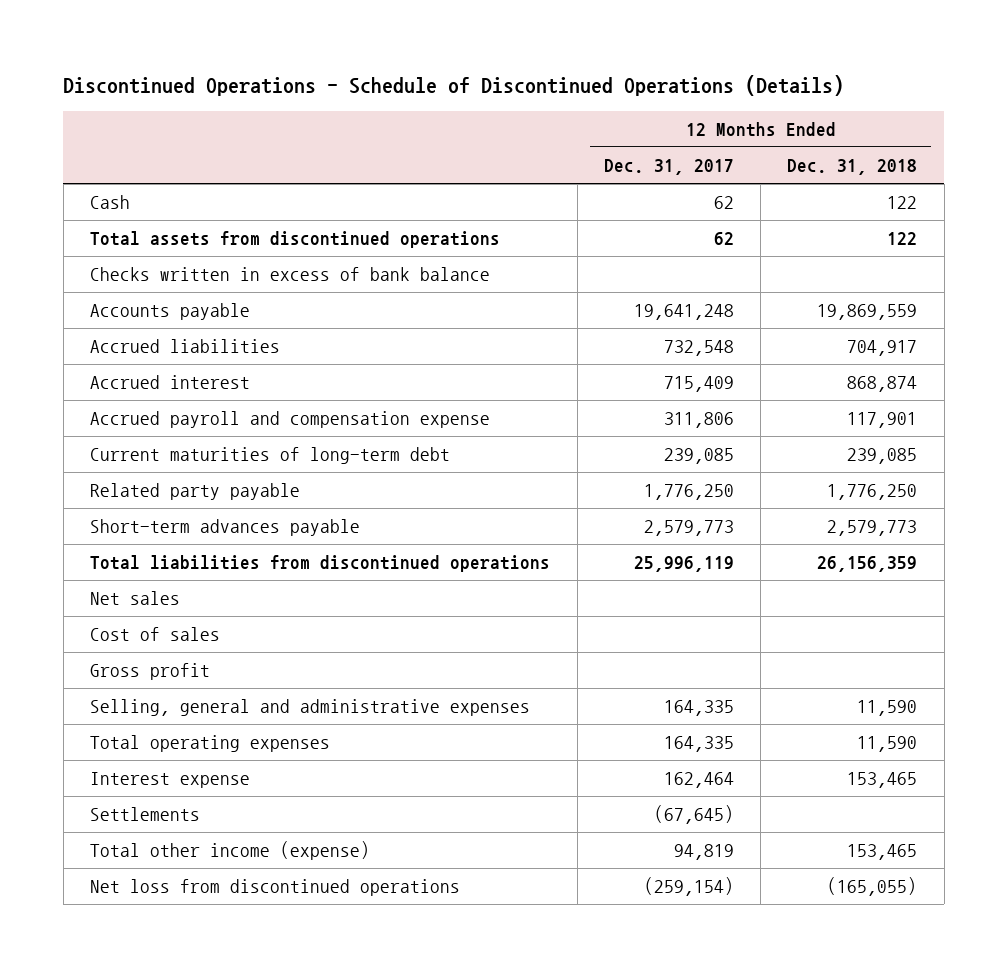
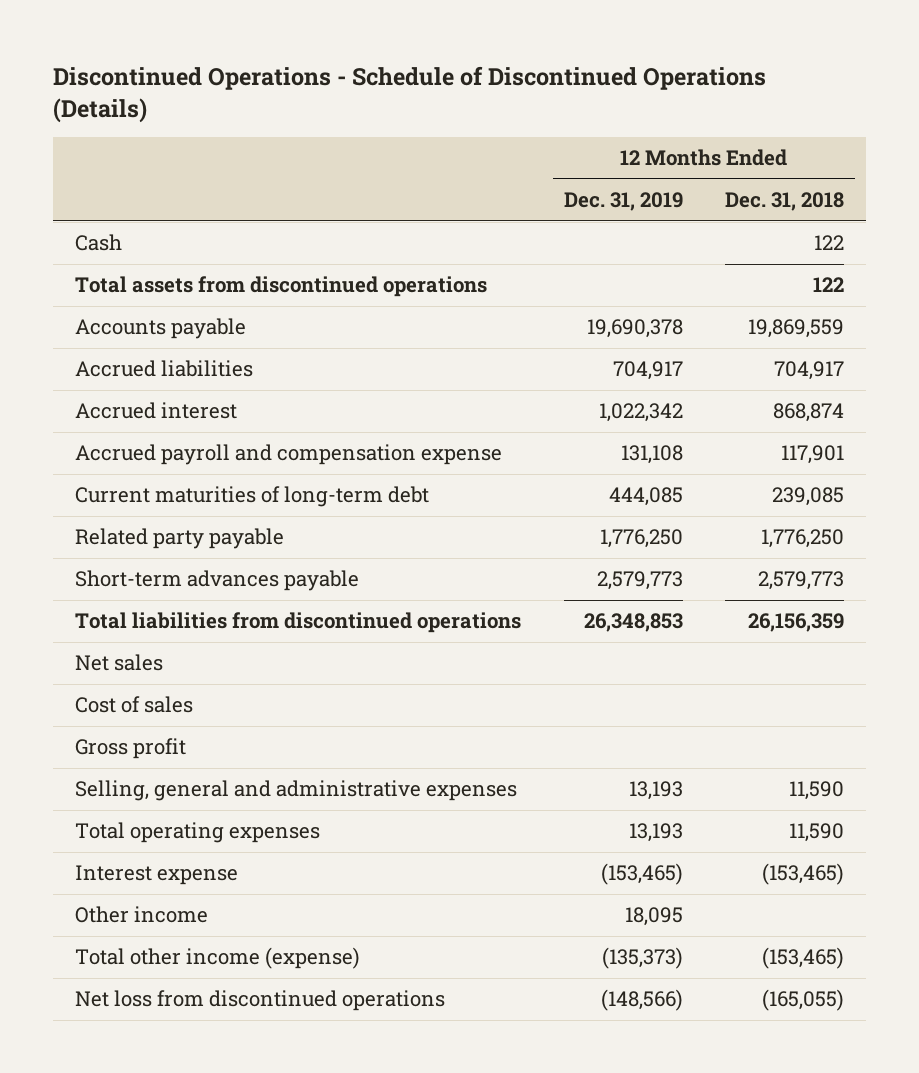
[603,159,734,176] Dec. 31, 2017 -> none
none -> [563,192,683,212] Dec. 31, 2019
[90,267,491,282] Checks written in excess of bank balance -> none
[90,807,201,822] Settlements -> none
[847,772,918,789] 153,465 -> [762,863,845,886] (153,465)
none -> [74,906,208,924] Other income
[847,844,918,861] 153,465 -> [762,947,845,970] (153,465)

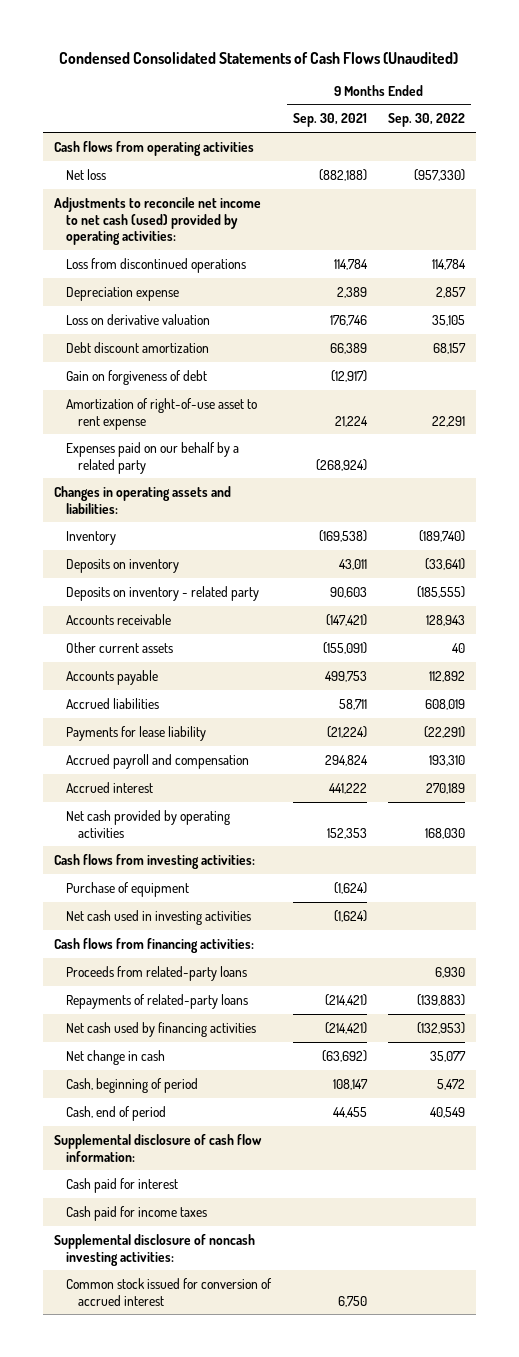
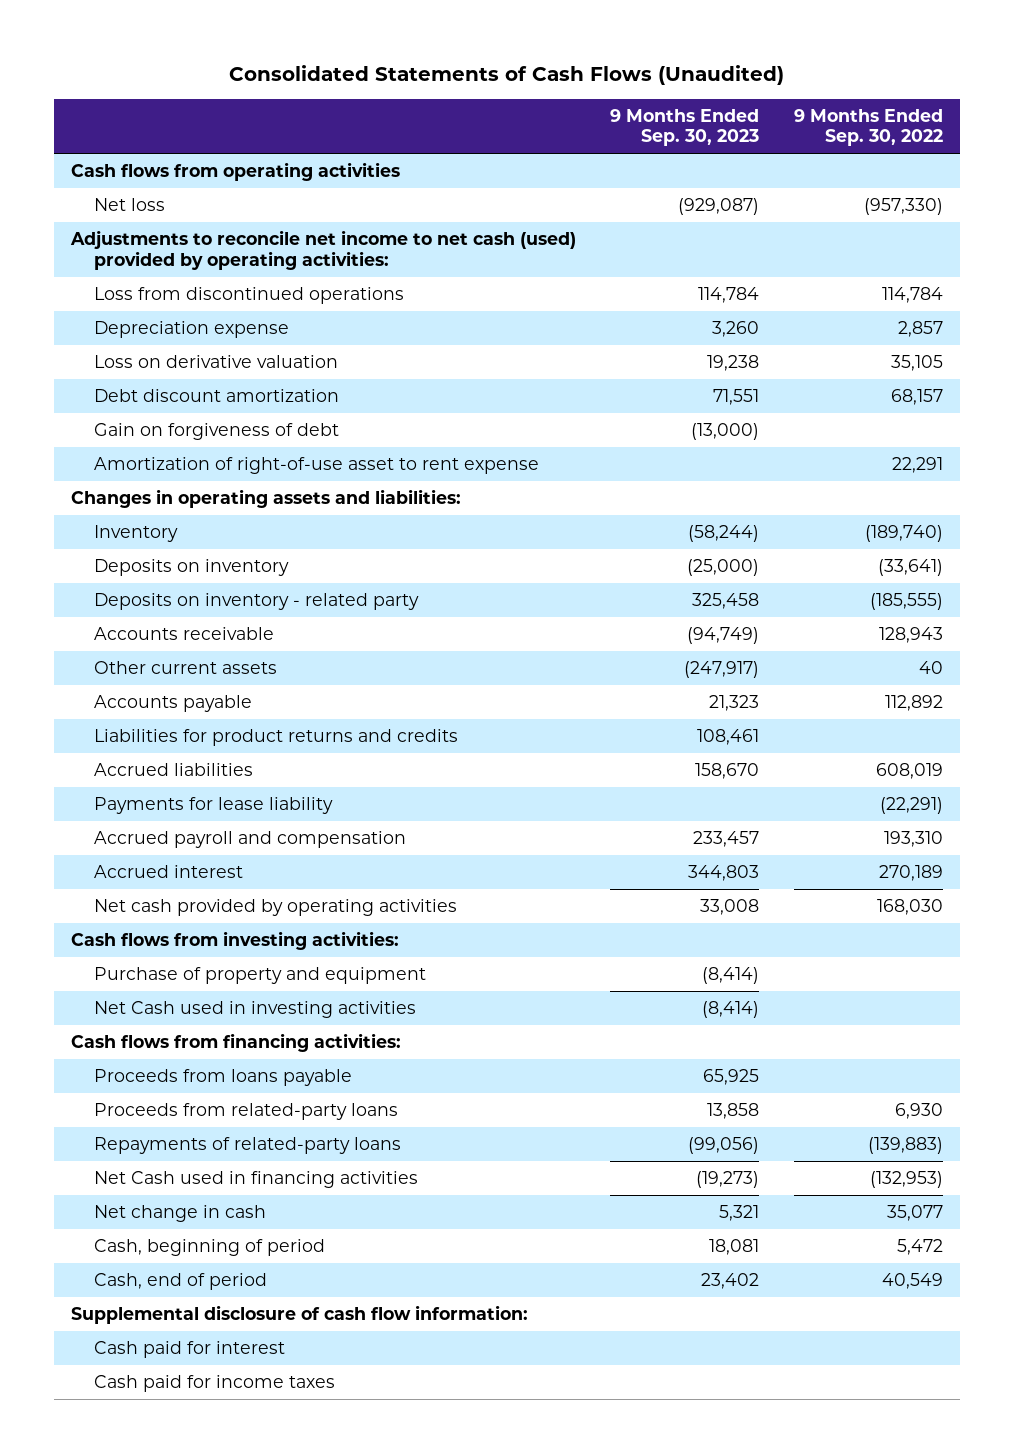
[59,51,459,64] Condensed Consolidated Statements of Cash Flows (Unaudited) -> [228,65,784,86] Consolidated Statements of Cash Flows (Unaudited)
[292,113,367,128] Sep. 30, 2021 -> none
none -> [610,108,760,147] 9 Months Ended Sep. 30, 2023
[65,441,239,474] Expenses paid on our behalf by a related party -> none
none -> [94,729,459,747] Liabilities for product returns and credits
[65,881,189,897] Purchase of equipment -> [94,967,427,985] Purchase of property and equipment
[65,909,251,925] Net cash used in investing activities -> [94,1001,417,1019] Net Cash used in investing activities
none -> [94,1069,353,1087] Proceeds from loans payable
[65,1021,256,1037] Net cash used by financing activities -> [94,1171,419,1189] Net Cash used in financing activities
[53,1233,255,1266] Supplemental disclosure of noncash investing activities: -> none
[65,1277,272,1306] Common stock issued for conversion of accrued interest -> none

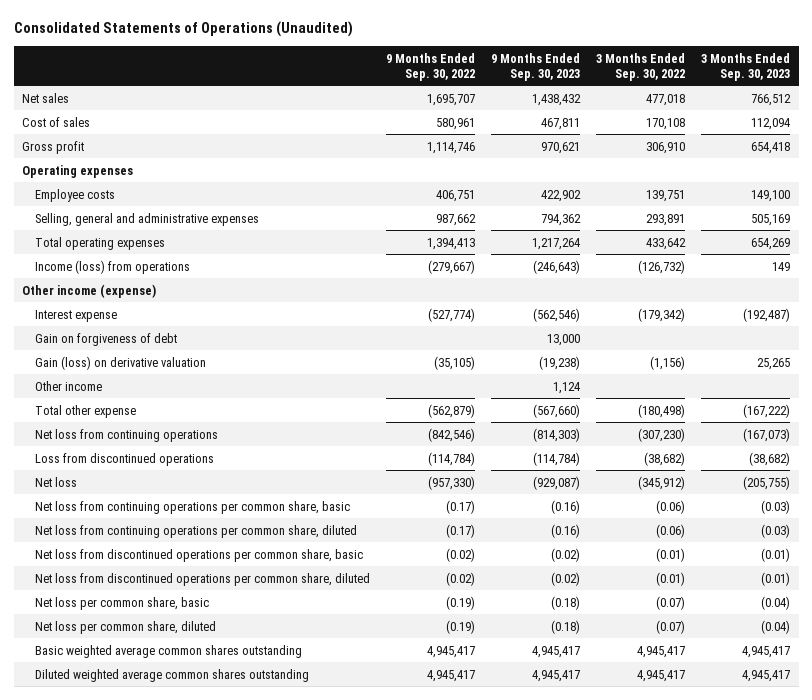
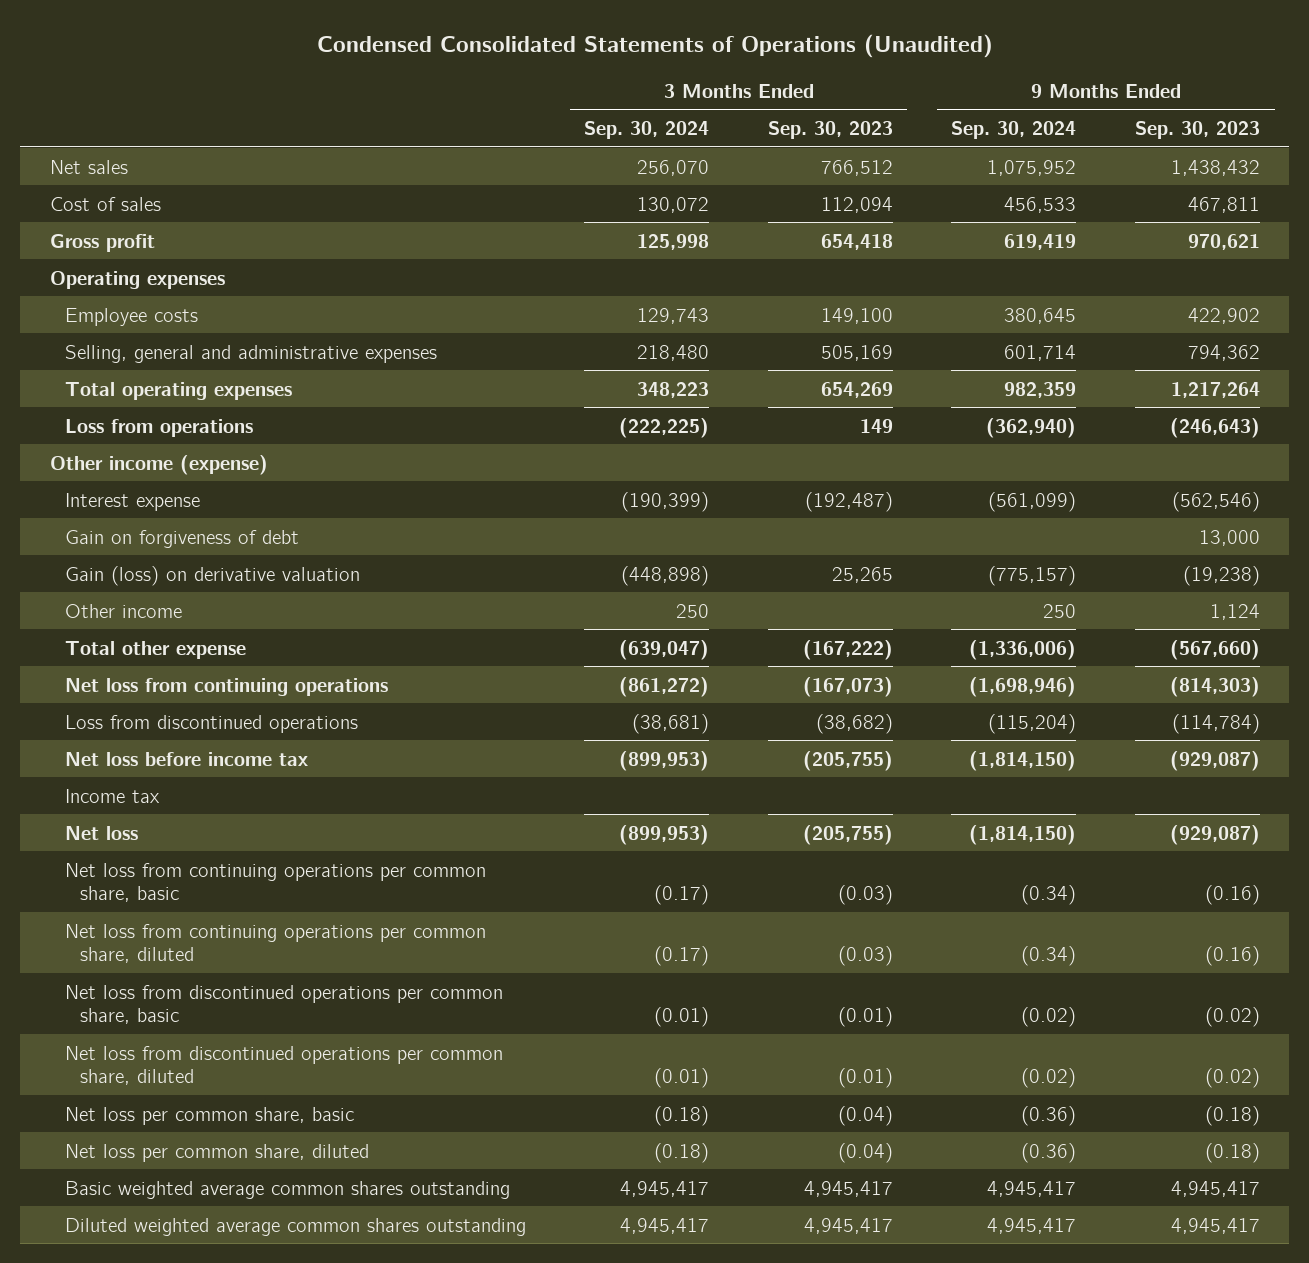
[13,21,353,38] Consolidated Statements of Operations (Unaudited) -> [316,33,993,58] Condensed Consolidated Statements of Operations (Unaudited)
[386,52,476,81] 9 Months Ended Sep. 30, 2022 -> none
[596,52,686,81] 3 Months Ended Sep. 30, 2022 -> none
none -> [584,120,710,139] Sep. 30, 2024
none -> [951,120,1077,139] Sep. 30, 2024
[35,259,191,274] Income (loss) from operations -> [64,418,253,437] Loss from operations
none -> [64,751,308,766] Net loss before income tax
none -> [64,788,160,803] Income tax

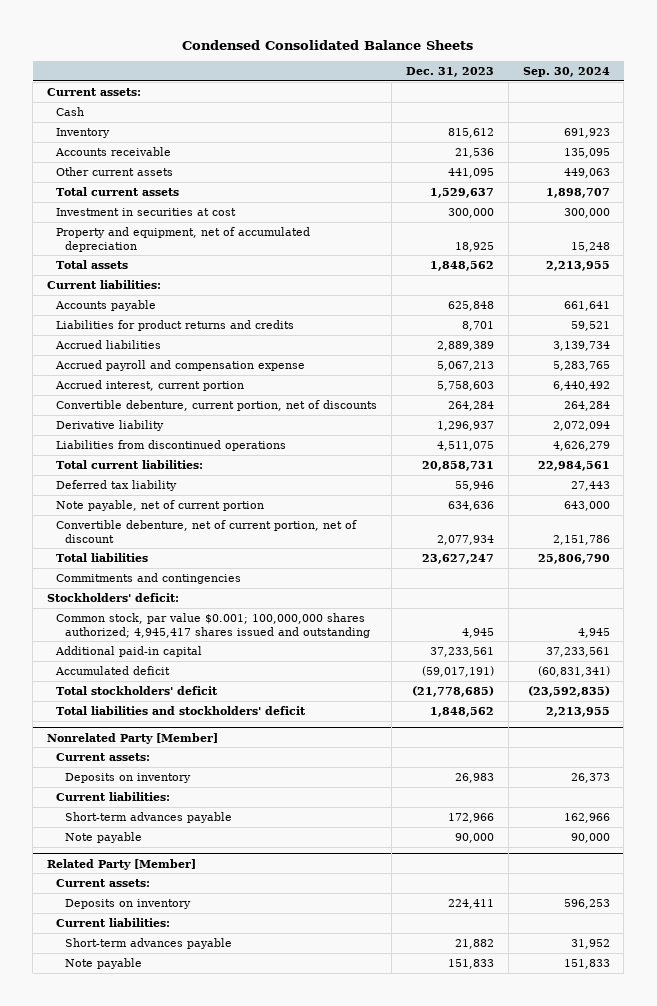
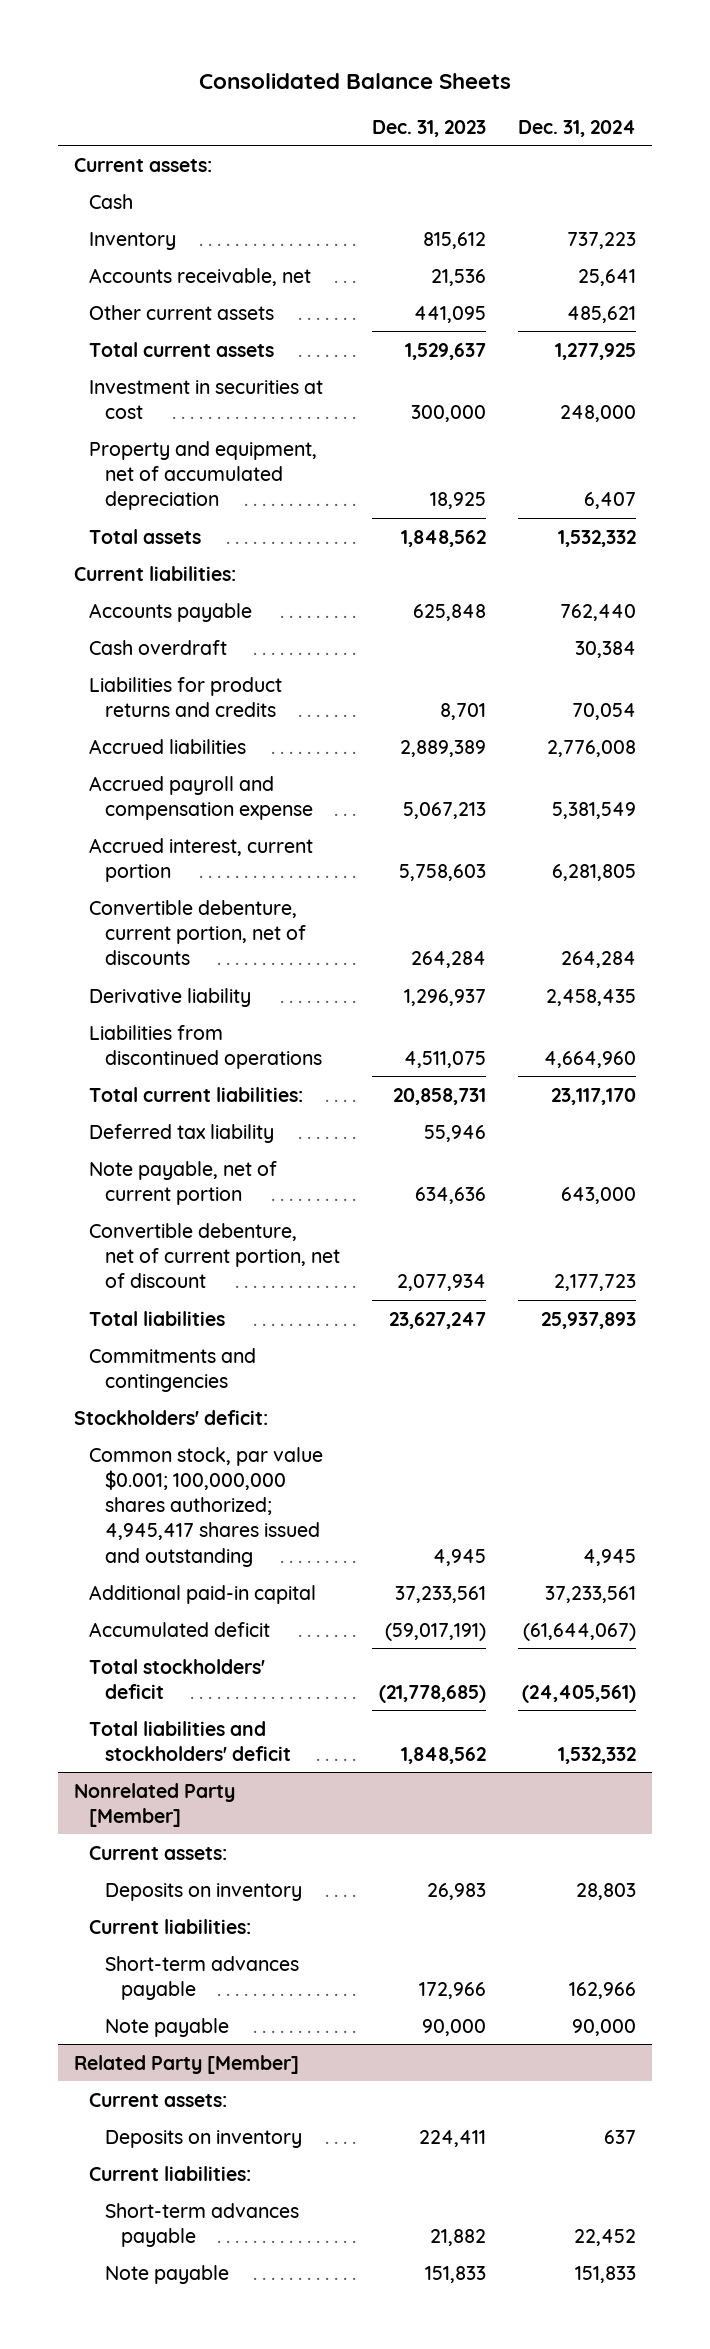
[182,39,474,50] Condensed Consolidated Balance Sheets -> [198,72,511,89] Consolidated Balance Sheets
[522,67,610,78] Sep. 30, 2024 -> none
none -> [517,119,636,137] Dec. 31, 2024
[55,146,172,156] Accounts receivable -> [89,267,312,286] Accounts receivable, net
none -> [89,639,228,655] Cash overdraft

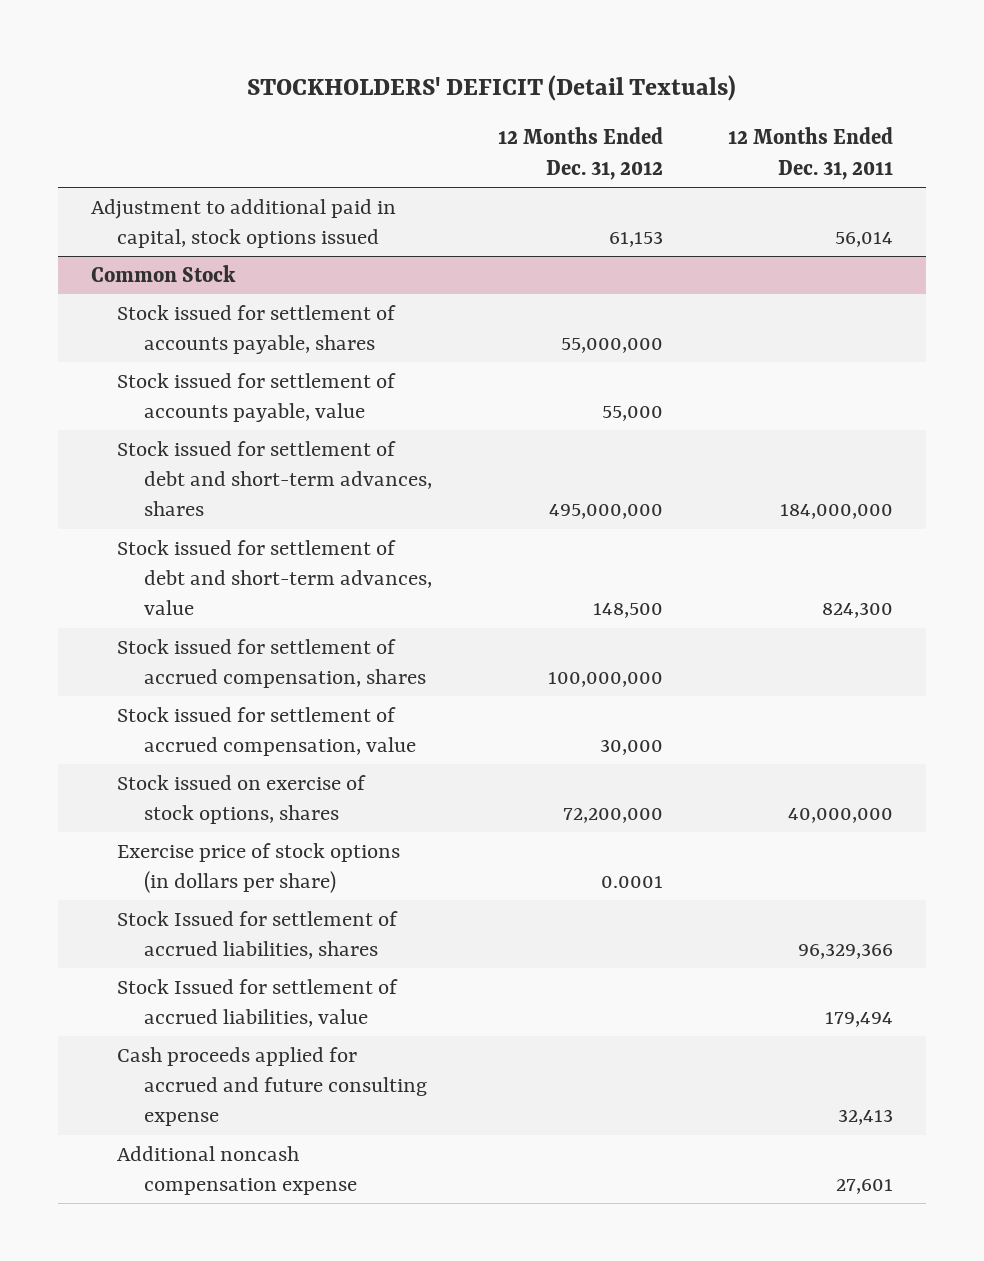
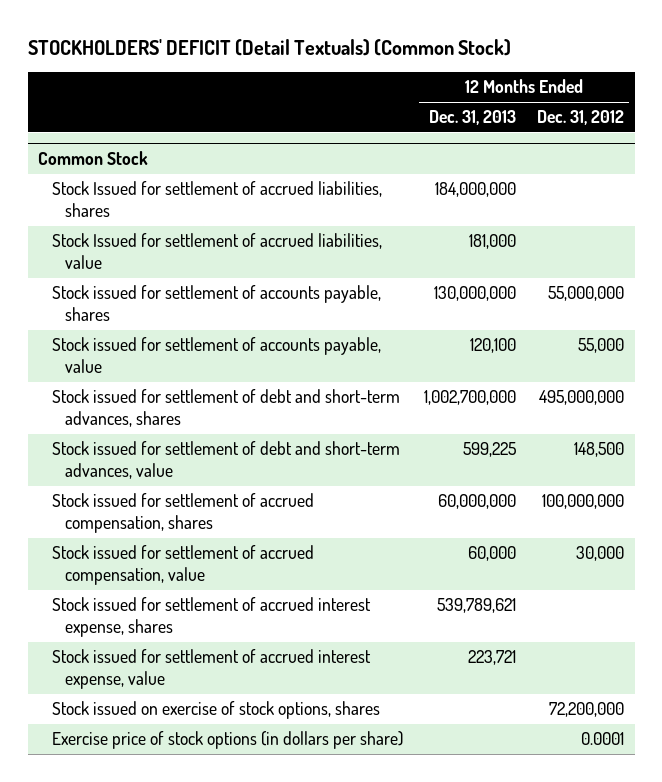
[246,74,736,101] STOCKHOLDERS' DEFICIT (Detail Textuals) -> [27,38,511,56] STOCKHOLDERS' DEFICIT (Detail Textuals) (Common Stock)
[728,127,894,180] 12 Months Ended Dec. 31, 2011 -> none
none -> [428,110,516,126] Dec. 31, 2013
[90,198,396,249] Adjustment to additional paid in capital, stock options issued -> none
[117,910,399,960] Stock Issued for settlement of accrued liabilities, shares -> [51,181,382,218] Stock Issued for settlement of accrued liabilities, shares
[117,978,399,1028] Stock Issued for settlement of accrued liabilities, value -> [51,233,382,270] Stock Issued for settlement of accrued liabilities, value
none -> [51,597,371,638] Stock issued for settlement of accrued interest expense, shares
none -> [51,649,371,690] Stock issued for settlement of accrued interest expense, value
[117,1046,427,1127] Cash proceeds applied for accrued and future consulting expense -> none
[117,1145,357,1196] Additional noncash compensation expense -> none

